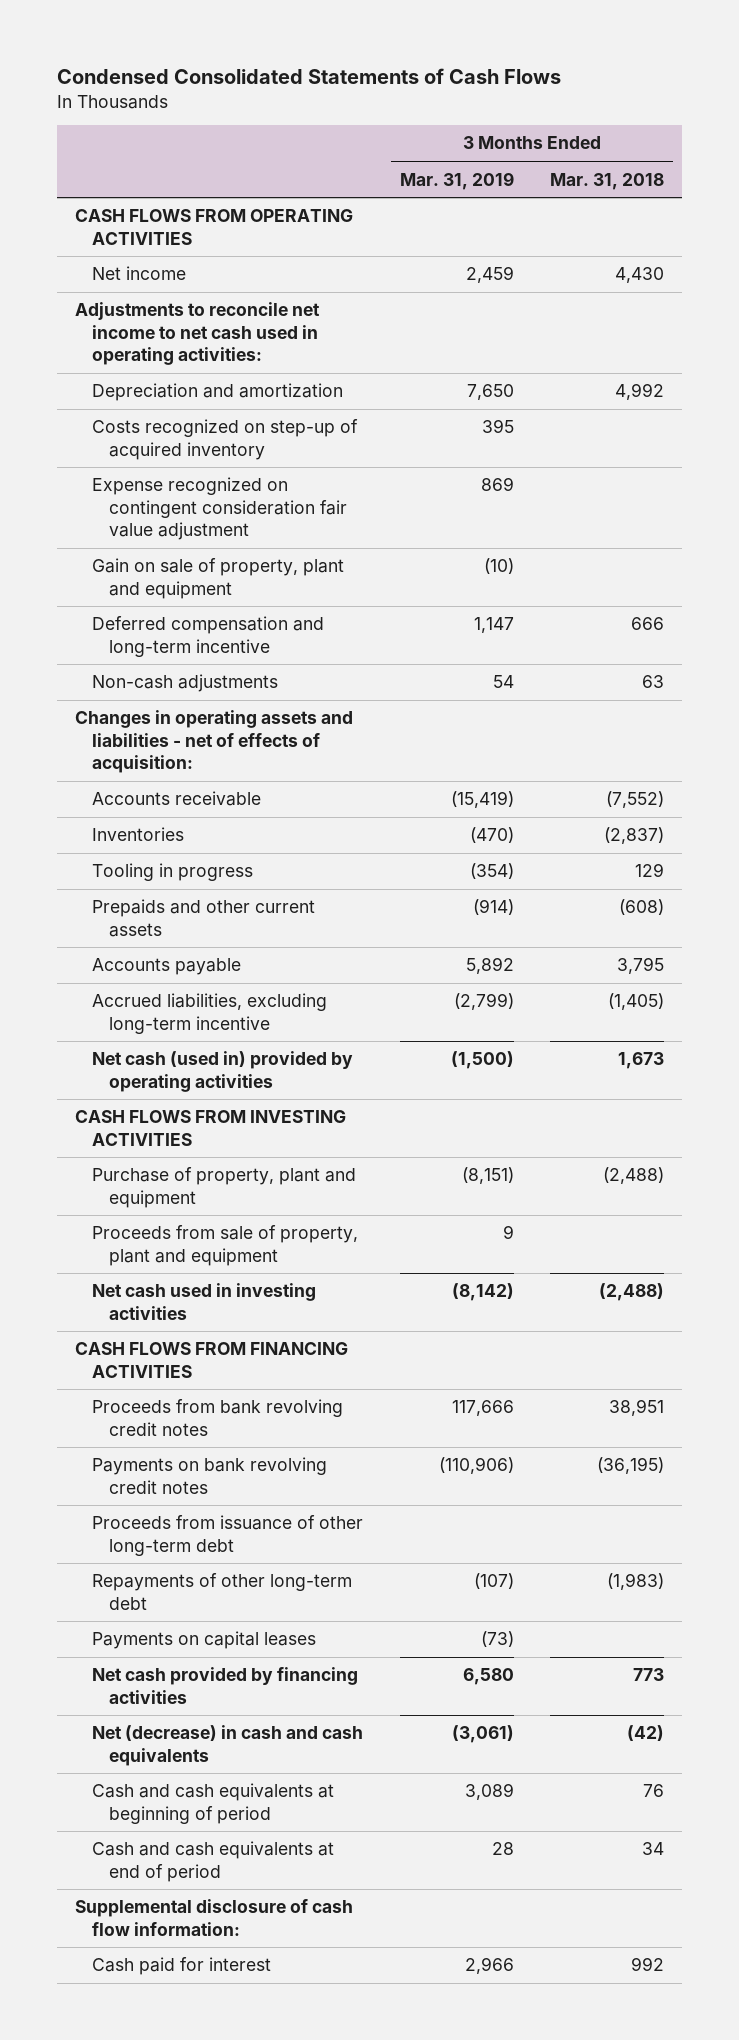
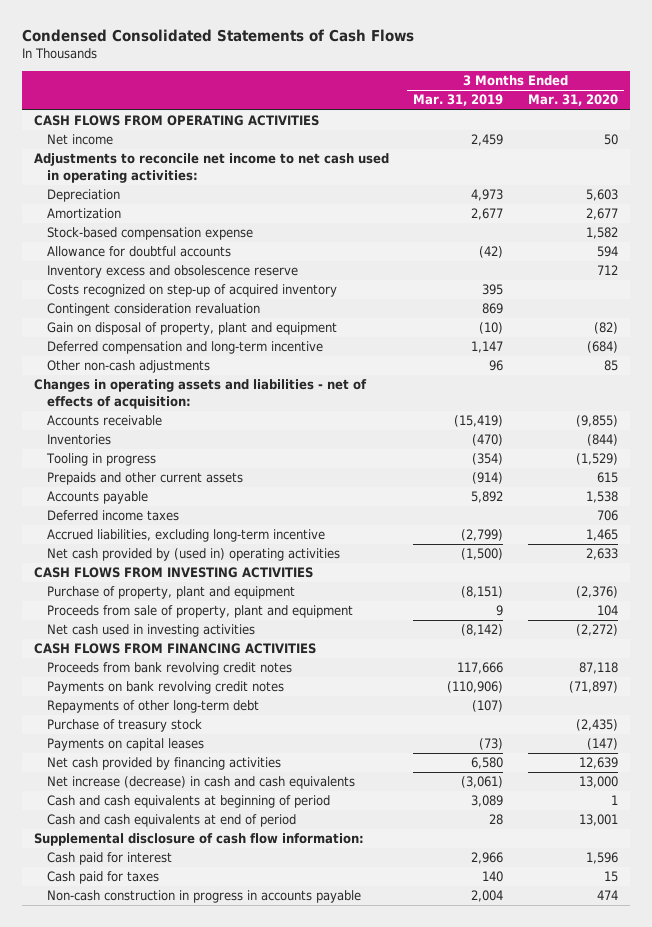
[549,172,664,190] Mar. 31, 2018 -> none
none -> [527,94,618,107] Mar. 31, 2020
[92,383,344,402] Depreciation and amortization -> none
none -> [47,189,121,203] Depreciation
none -> [47,208,122,220] Amortization
none -> [47,227,254,241] Stock-based compensation expense
none -> [47,246,232,258] Allowance for doubtful accounts
none -> [47,265,299,279] Inventory excess and obsolescence reserve
[92,477,348,541] Expense recognized on contingent consideration fair value adjustment -> [47,303,261,317] Contingent consideration revaluation
[92,558,345,599] Gain on sale of property, plant and equipment -> [47,322,338,336] Gain on disposal of property, plant and equipment
[92,674,279,693] Non-cash adjustments -> [47,360,211,374] Other non-cash adjustments
[492,675,514,689] 54 -> [489,360,504,372] 96
none -> [47,510,180,522] Deferred income taxes
[92,1051,354,1092] Net cash (used in) provided by operating activities -> [47,548,341,562] Net cash provided by (used in) operating activities
[92,1515,364,1556] Proceeds from issuance of other long-term debt -> none
none -> [47,719,203,733] Purchase of treasury stock
[92,1725,364,1766] Net (decrease) in cash and cash equivalents -> [47,776,356,790] Net increase (decrease) in cash and cash equivalents
none -> [47,871,160,885] Cash paid for taxes
none -> [47,890,362,904] Non-cash construction in progress in accounts payable

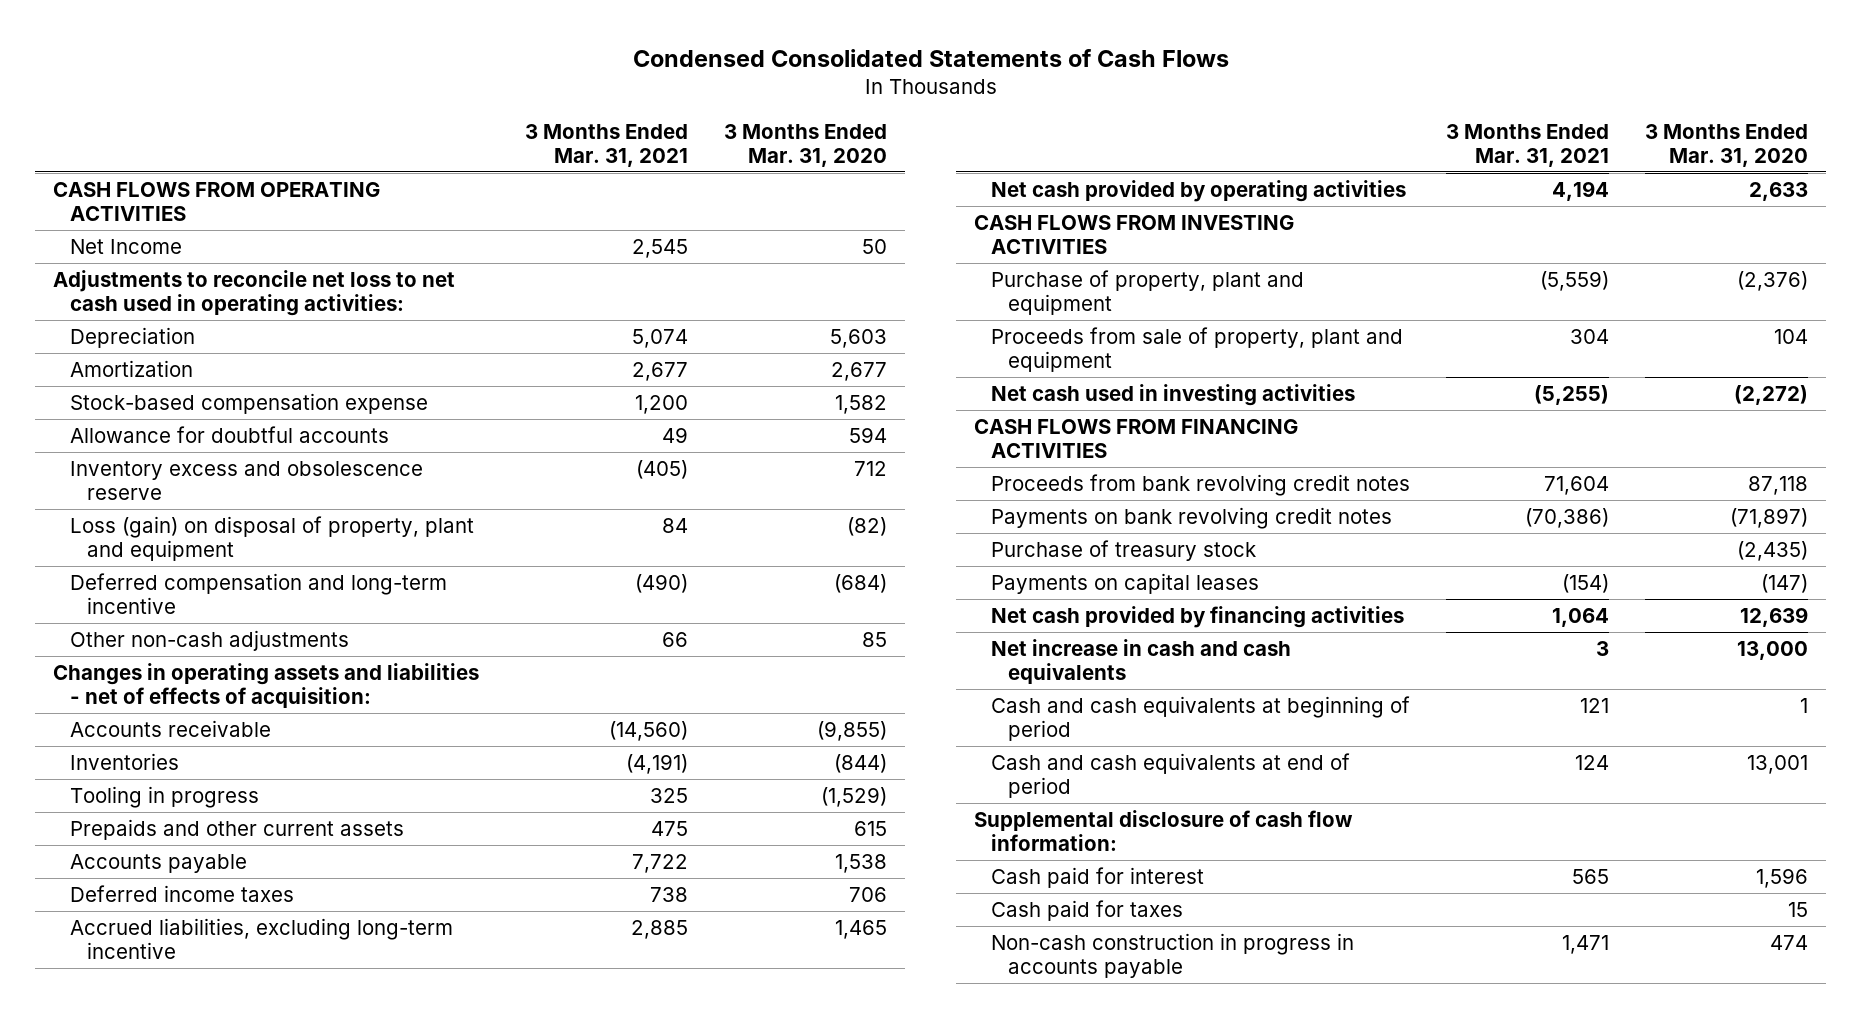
[413,94,504,107] Mar. 31, 2019 -> none
none -> [525,123,689,167] 3 Months Ended Mar. 31, 2021
[47,134,114,146] Net income -> [70,238,183,254] Net Income
[33,153,389,183] Adjustments to reconcile net income to net cash used in operating activities: -> [53,269,456,317] Adjustments to reconcile net loss to net cash used in operating activities:
[47,284,338,298] Costs recognized on step-up of acquired inventory -> none
[47,303,261,317] Contingent consideration revaluation -> none
[47,322,338,336] Gain on disposal of property, plant and equipment -> [70,515,475,562] Loss (gain) on disposal of property, plant and equipment
[47,548,341,562] Net cash provided by (used in) operating activities -> [990,179,1406,202] Net cash provided by operating activities
[47,700,260,714] Repayments of other long-term debt -> none
[47,776,356,790] Net increase (decrease) in cash and cash equivalents -> [990,638,1291,685] Net increase in cash and cash equivalents

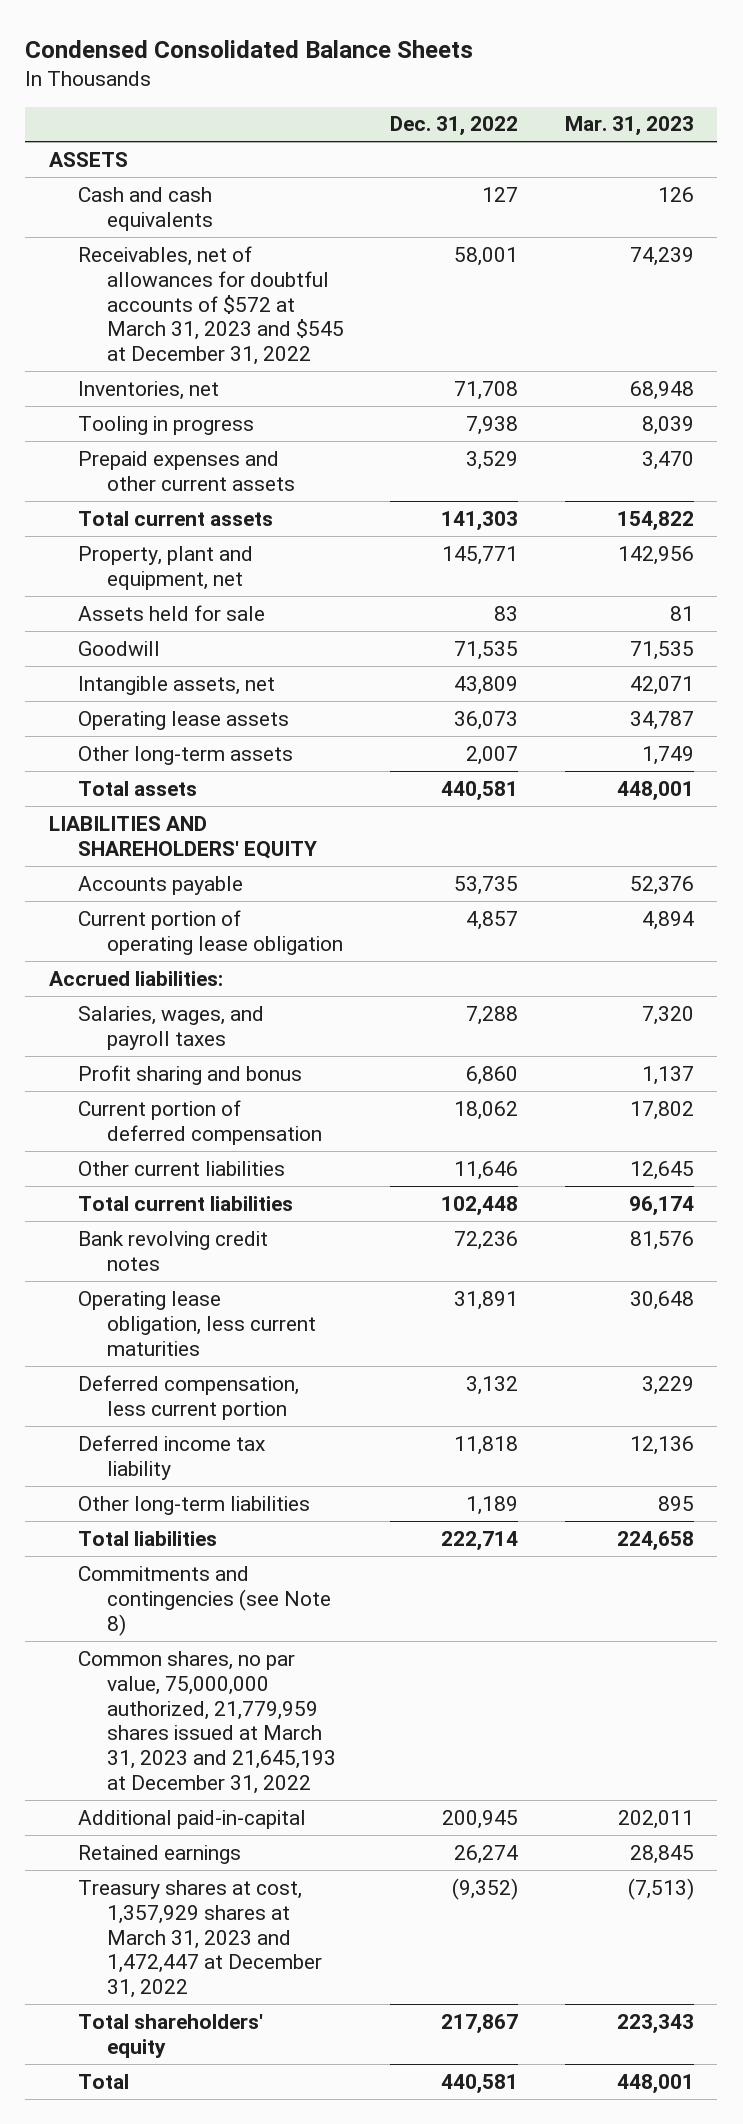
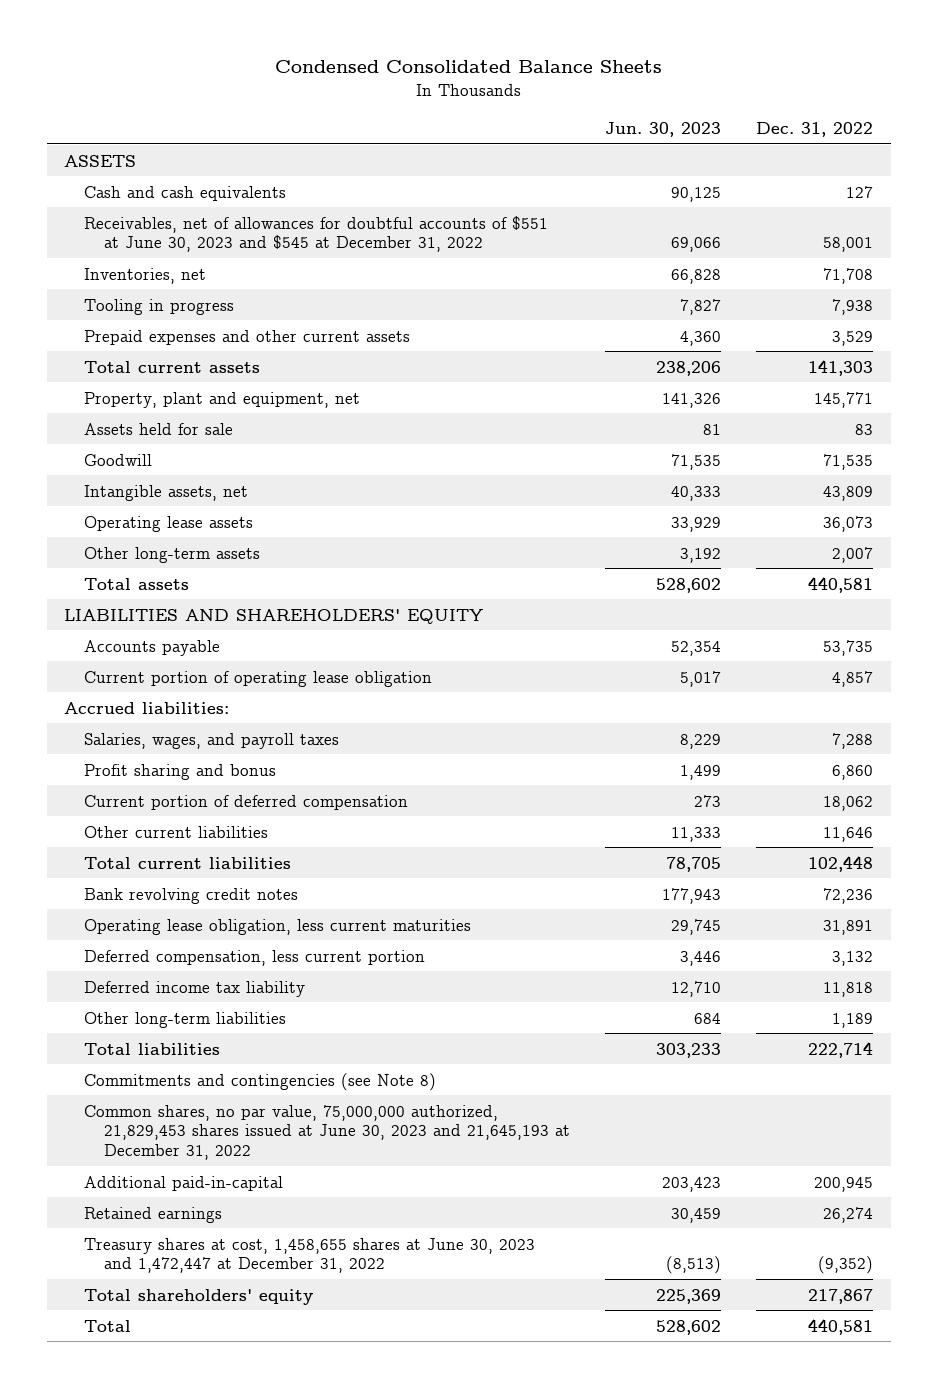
[564,116,694,137] Mar. 31, 2023 -> none
none -> [605,121,722,137] Jun. 30, 2023
[77,245,344,366] Receivables, net of allowances for doubtful accounts of $572 at March 31, 2023 and $545 at December 31, 2022 -> [84,215,549,253] Receivables, net of allowances for doubtful accounts of $551 at June 30, 2023 and $545 at December 31, 2022
[77,1650,336,1795] Common shares, no par value, 75,000,000 authorized, 21,779,959 shares issued at March 31, 2023 and 21,645,193 at December 31, 2022 -> [84,1104,571,1161] Common shares, no par value, 75,000,000 authorized, 21,829,453 shares issued at June 30, 2023 and 21,645,193 at December 31, 2022
[77,1879,322,1999] Treasury shares at cost, 1,357,929 shares at March 31, 2023 and 1,472,447 at December 31, 2022 -> [84,1237,536,1274] Treasury shares at cost, 1,458,655 shares at June 30, 2023 and 1,472,447 at December 31, 2022

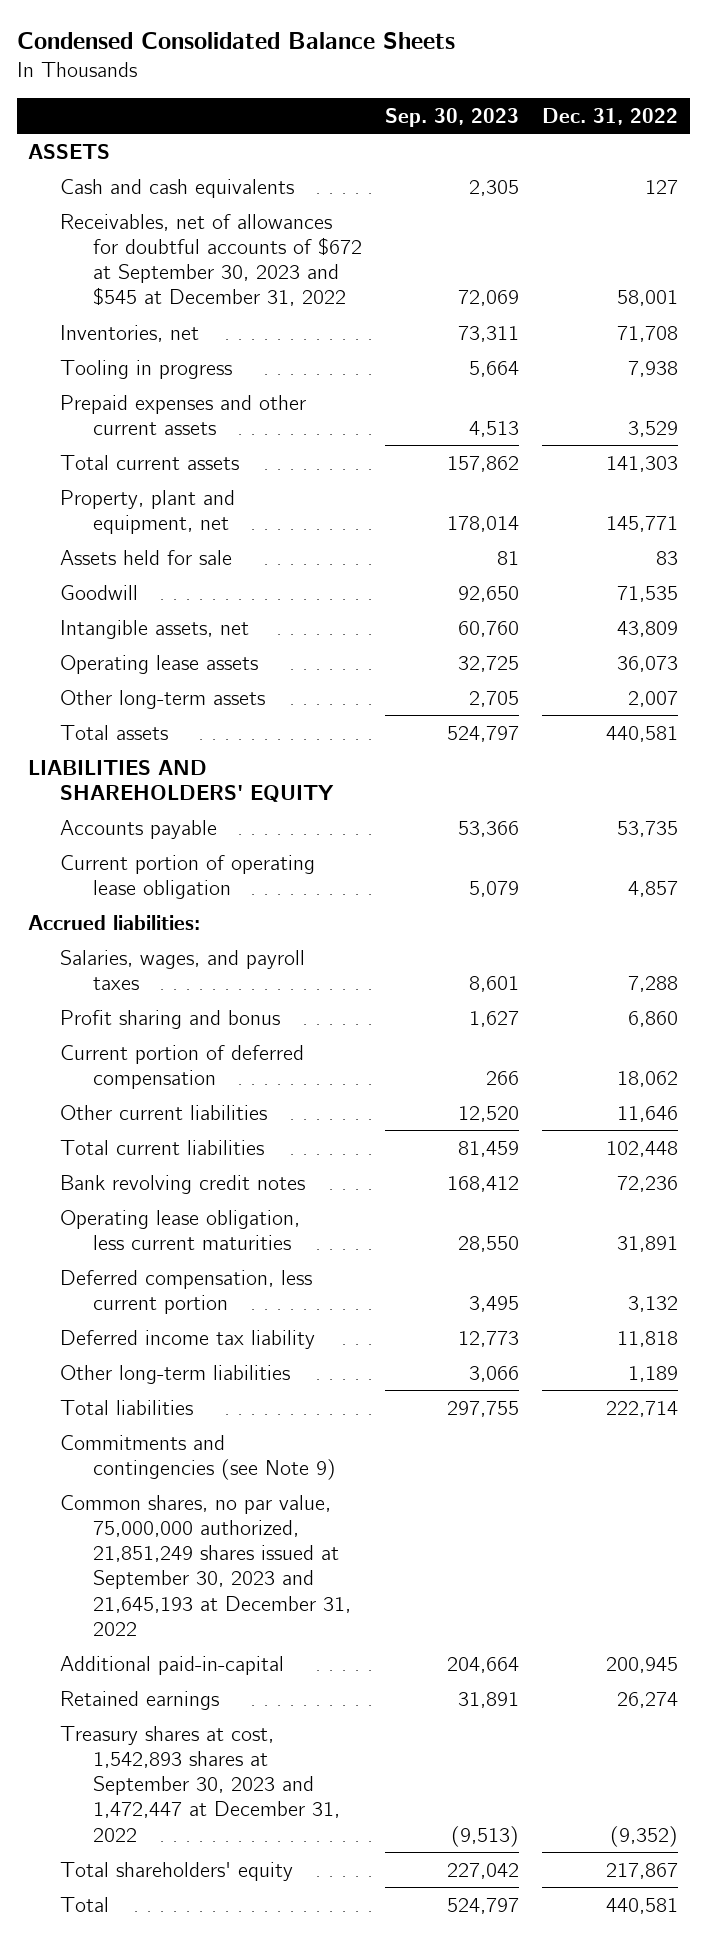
[605,121,722,137] Jun. 30, 2023 -> none
none -> [384,107,519,127] Sep. 30, 2023
[84,215,549,253] Receivables, net of allowances for doubtful accounts of $551 at June 30, 2023 and $545 at December 31, 2022 -> [60,213,362,307] Receivables, net of allowances for doubtful accounts of $672 at September 30, 2023 and $545 at December 31, 2022
[84,1072,437,1091] Commitments and contingencies (see Note 8) -> [60,1434,336,1480] Commitments and contingencies (see Note 9)
[84,1104,571,1161] Common shares, no par value, 75,000,000 authorized, 21,829,453 shares issued at June 30, 2023 and 21,645,193 at December 31, 2022 -> [60,1494,351,1636] Common shares, no par value, 75,000,000 authorized, 21,851,249 shares issued at September 30, 2023 and 21,645,193 at December 31, 2022
[84,1237,536,1274] Treasury shares at cost, 1,458,655 shares at June 30, 2023 and 1,472,447 at December 31, 2022 -> [60,1725,340,1842] Treasury shares at cost, 1,542,893 shares at September 30, 2023 and 1,472,447 at December 31, 2022

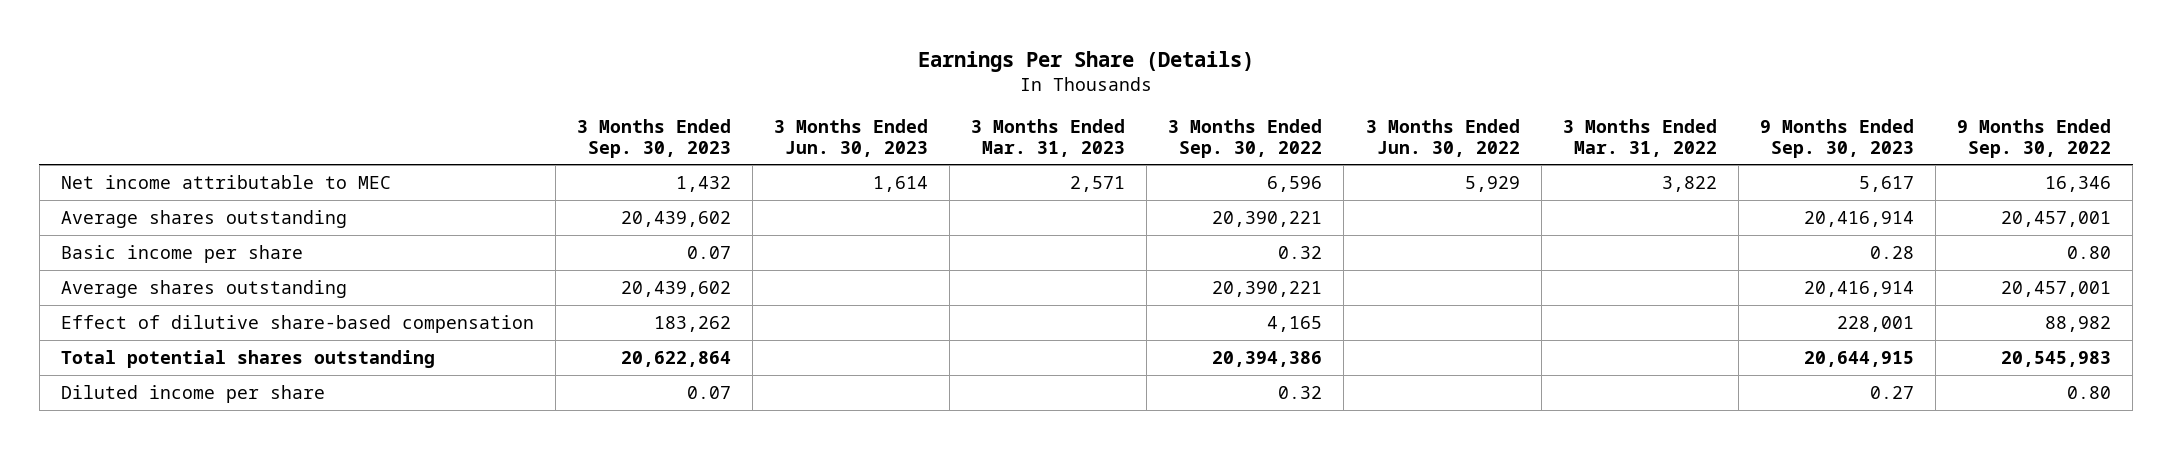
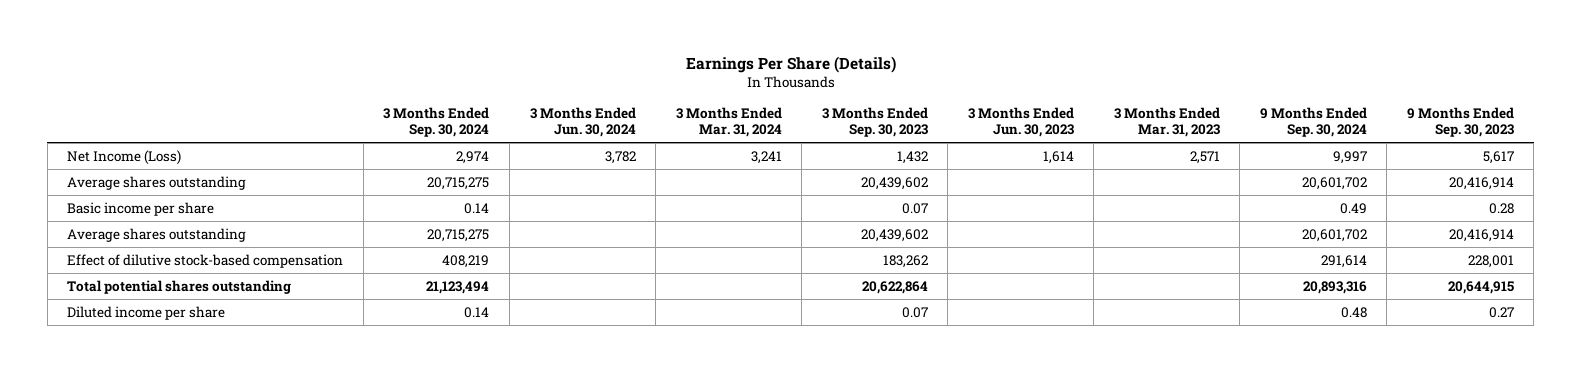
[1168,118,1323,158] 3 Months Ended Sep. 30, 2022 -> none
[1365,118,1520,157] 3 Months Ended Jun. 30, 2022 -> none
[1562,118,1717,157] 3 Months Ended Mar. 31, 2022 -> none
[1957,118,2112,158] 9 Months Ended Sep. 30, 2022 -> none
none -> [383,107,490,138] 3 Months Ended Sep. 30, 2024
none -> [529,107,636,138] 3 Months Ended Jun. 30, 2024
none -> [675,107,782,138] 3 Months Ended Mar. 31, 2024
none -> [1259,107,1367,138] 9 Months Ended Sep. 30, 2024
[60,174,391,189] Net income attributable to MEC -> [67,149,182,165] Net Income (Loss)
[60,314,534,333] Effect of dilutive share-based compensation -> [67,253,344,268] Effect of dilutive stock-based compensation

